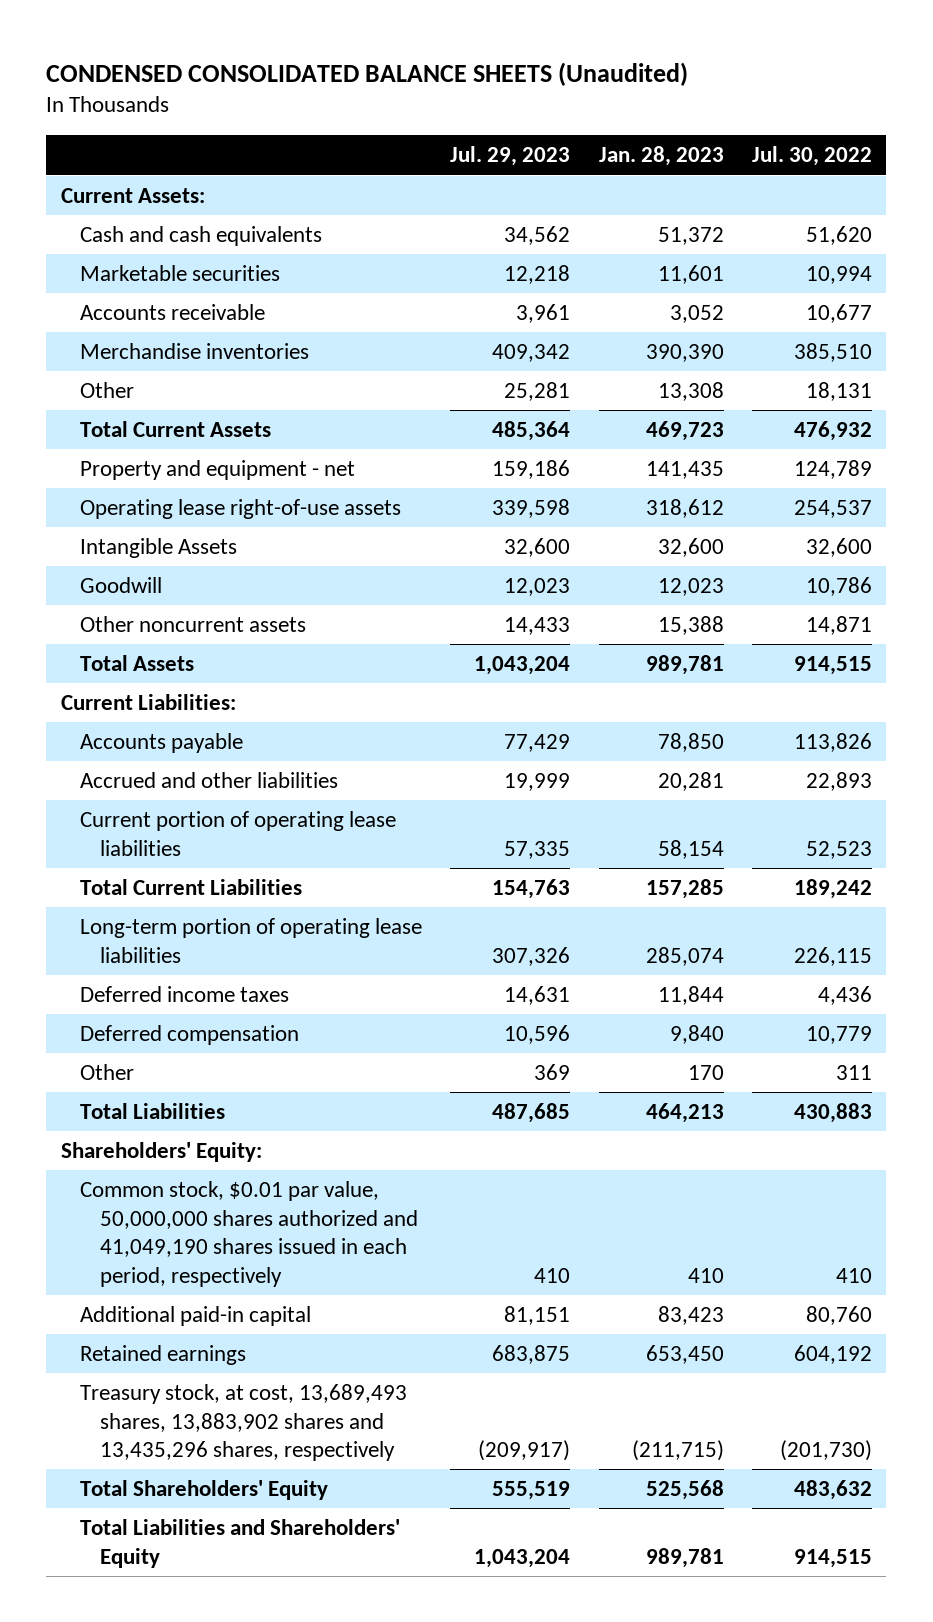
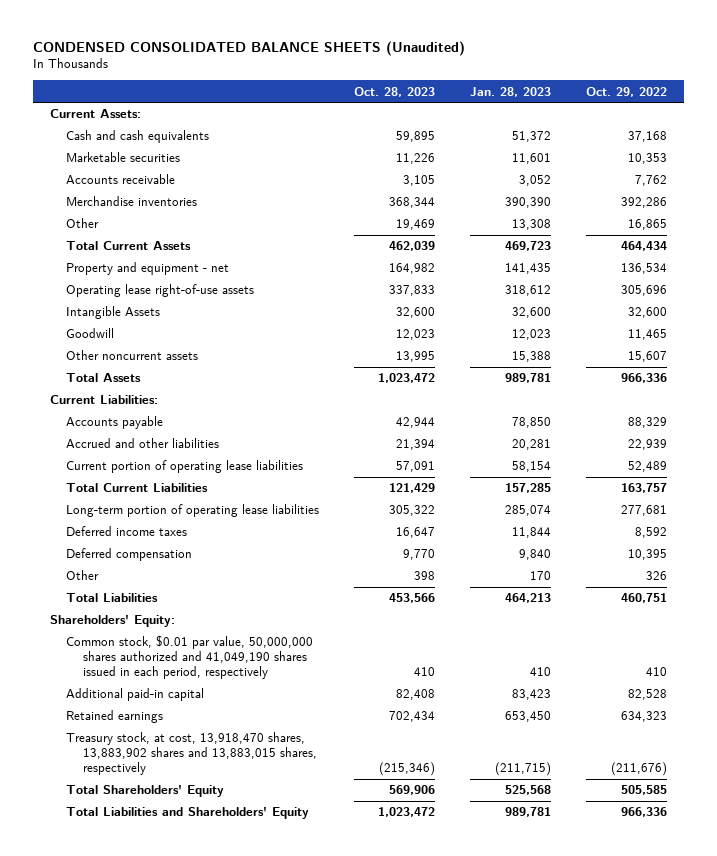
[450,146,571,167] Jul. 29, 2023 -> none
[752,146,873,167] Jul. 30, 2022 -> none
none -> [354,86,436,97] Oct. 28, 2023
none -> [585,86,667,97] Oct. 29, 2022
[80,1384,408,1462] Treasury stock, at cost, 13,689,493 shares, 13,883,902 shares and 13,435,296 shares, respectively -> [66,732,317,775] Treasury stock, at cost, 13,918,470 shares, 13,883,902 shares and 13,883,015 shares, respectively

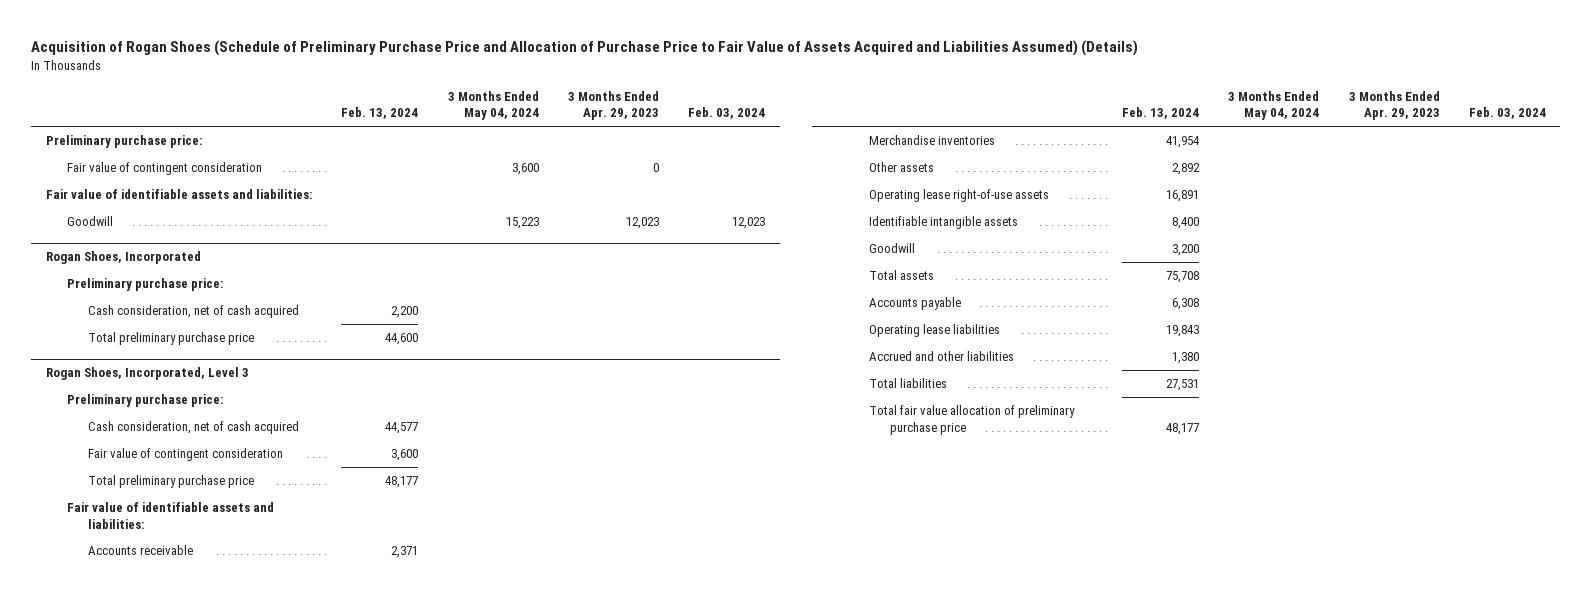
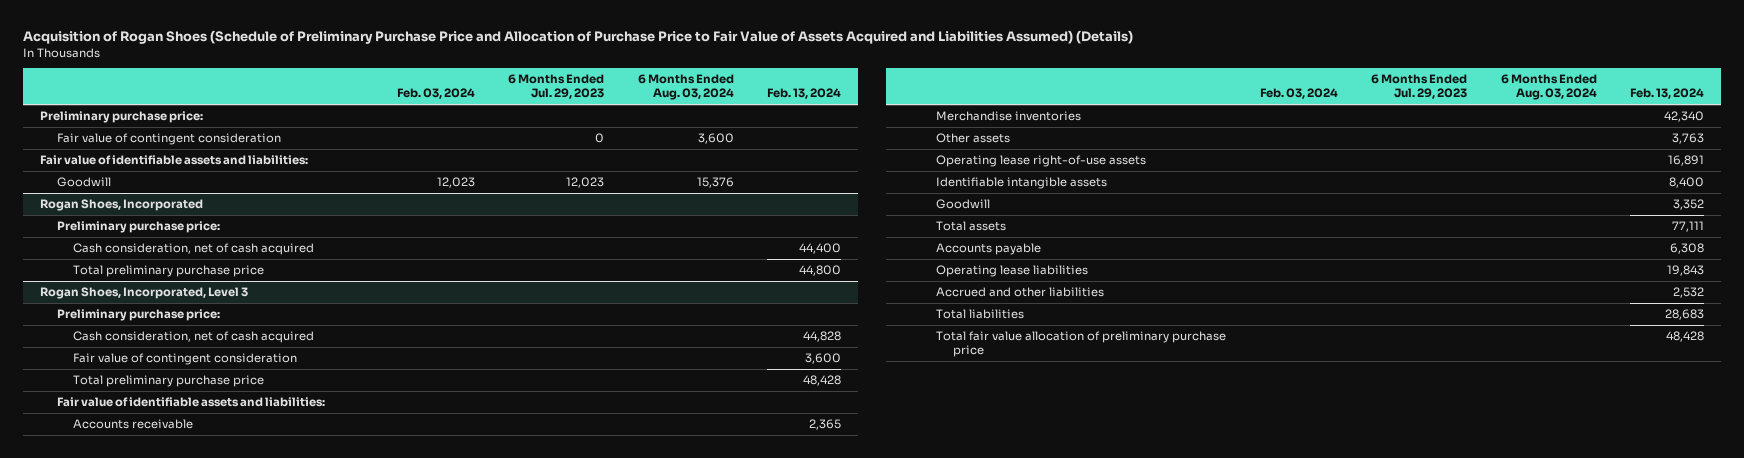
[447,90,539,121] 3 Months Ended May 04, 2024 -> none
[567,90,659,121] 3 Months Ended Apr. 29, 2023 -> none
none -> [508,74,605,100] 6 Months Ended Jul. 29, 2023
none -> [637,74,734,101] 6 Months Ended Aug. 03, 2024
[391,306,419,319] 2,200 -> [799,243,842,255] 44,400
[385,333,419,346] 44,600 -> [799,265,842,277] 44,800
[385,422,419,435] 44,577 -> [803,331,842,343] 44,828
[385,476,419,489] 48,177 -> [803,375,842,387] 48,428
[391,546,419,559] 2,371 -> [809,419,842,431] 2,365
[1166,136,1201,149] 41,954 -> [1664,111,1705,123] 42,340
[1172,163,1201,176] 2,892 -> [1672,133,1705,145] 3,763
[1172,244,1200,257] 3,200 -> [1673,199,1705,211] 3,352
[1166,271,1200,284] 75,708 -> [1672,221,1705,233] 77,111
[1172,352,1200,365] 1,380 -> [1673,287,1705,299] 2,532
[1166,379,1200,392] 27,531 -> [1665,309,1705,321] 28,683
[1166,422,1200,435] 48,177 -> [1666,331,1705,343] 48,428

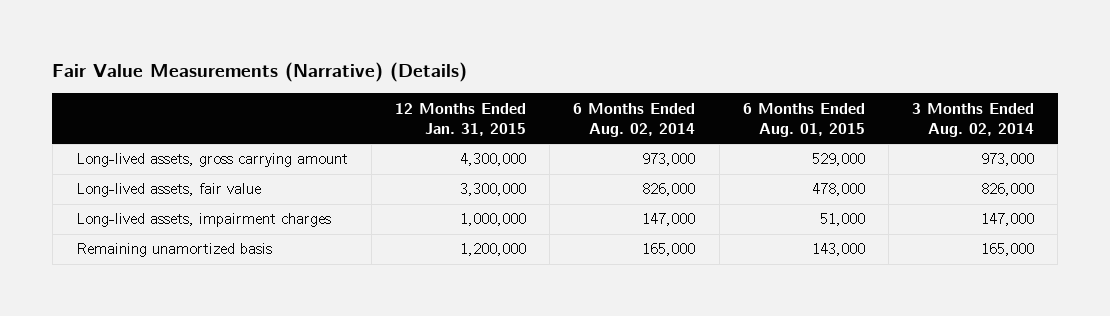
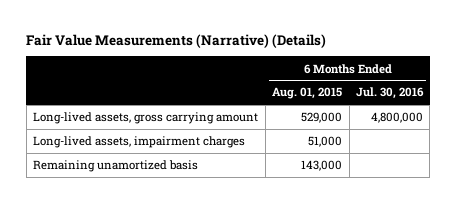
[395,102,527,137] 12 Months Ended Jan. 31, 2015 -> none
[573,102,696,138] 6 Months Ended Aug. 02, 2014 -> none
[912,102,1035,138] 3 Months Ended Aug. 02, 2014 -> none
none -> [355,87,424,100] Jul. 30, 2016
[75,183,261,198] Long-lived assets, fair value -> none

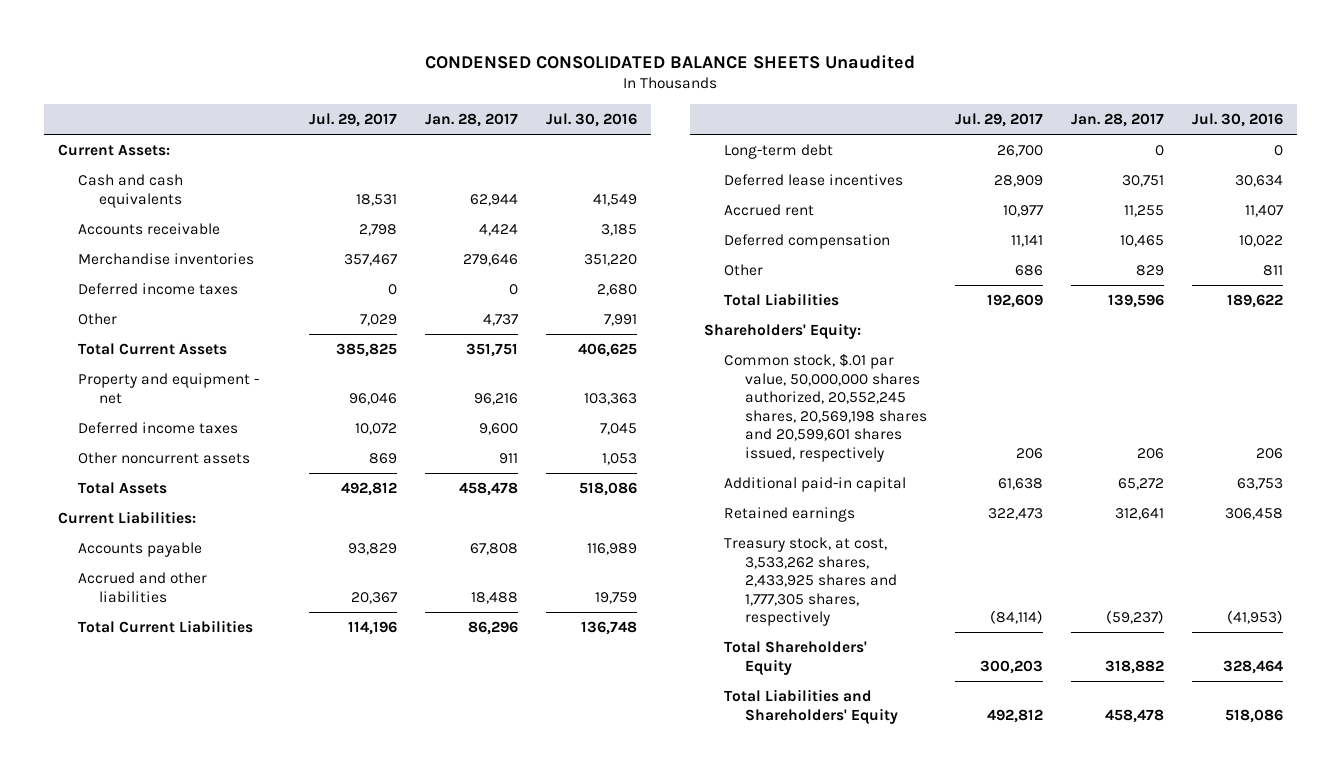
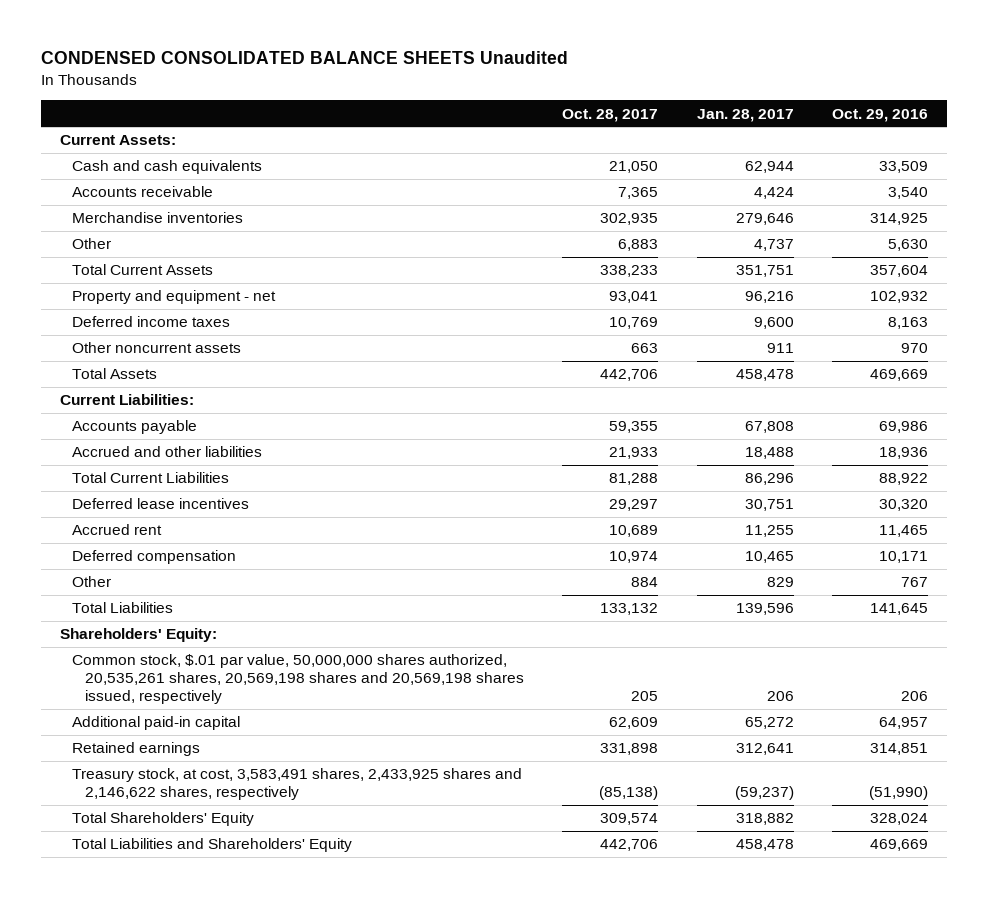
[308,112,397,127] Jul. 29, 2017 -> none
[546,112,638,127] Jul. 30, 2016 -> none
none -> [562,108,659,122] Oct. 28, 2017
none -> [832,108,929,122] Oct. 29, 2016
[78,282,239,295] Deferred income taxes -> none
[724,143,834,159] Long-term debt -> none
[724,352,927,462] Common stock, $.01 par value, 50,000,000 shares authorized, 20,552,245 shares, 20,569,198 shares and 20,599,601 shares issued, respectively -> [72,654,524,705] Common stock, $.01 par value, 50,000,000 shares authorized, 20,535,261 shares, 20,569,198 shares and 20,569,198 shares issued, respectively
[724,536,897,627] Treasury stock, at cost, 3,533,262 shares, 2,433,925 shares and 1,777,305 shares, respectively -> [72,768,523,801] Treasury stock, at cost, 3,583,491 shares, 2,433,925 shares and 2,146,622 shares, respectively

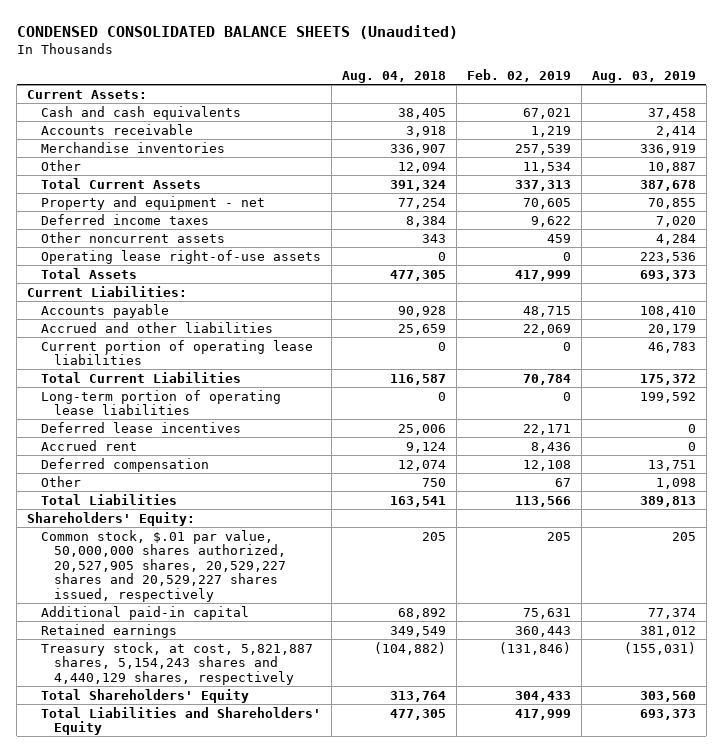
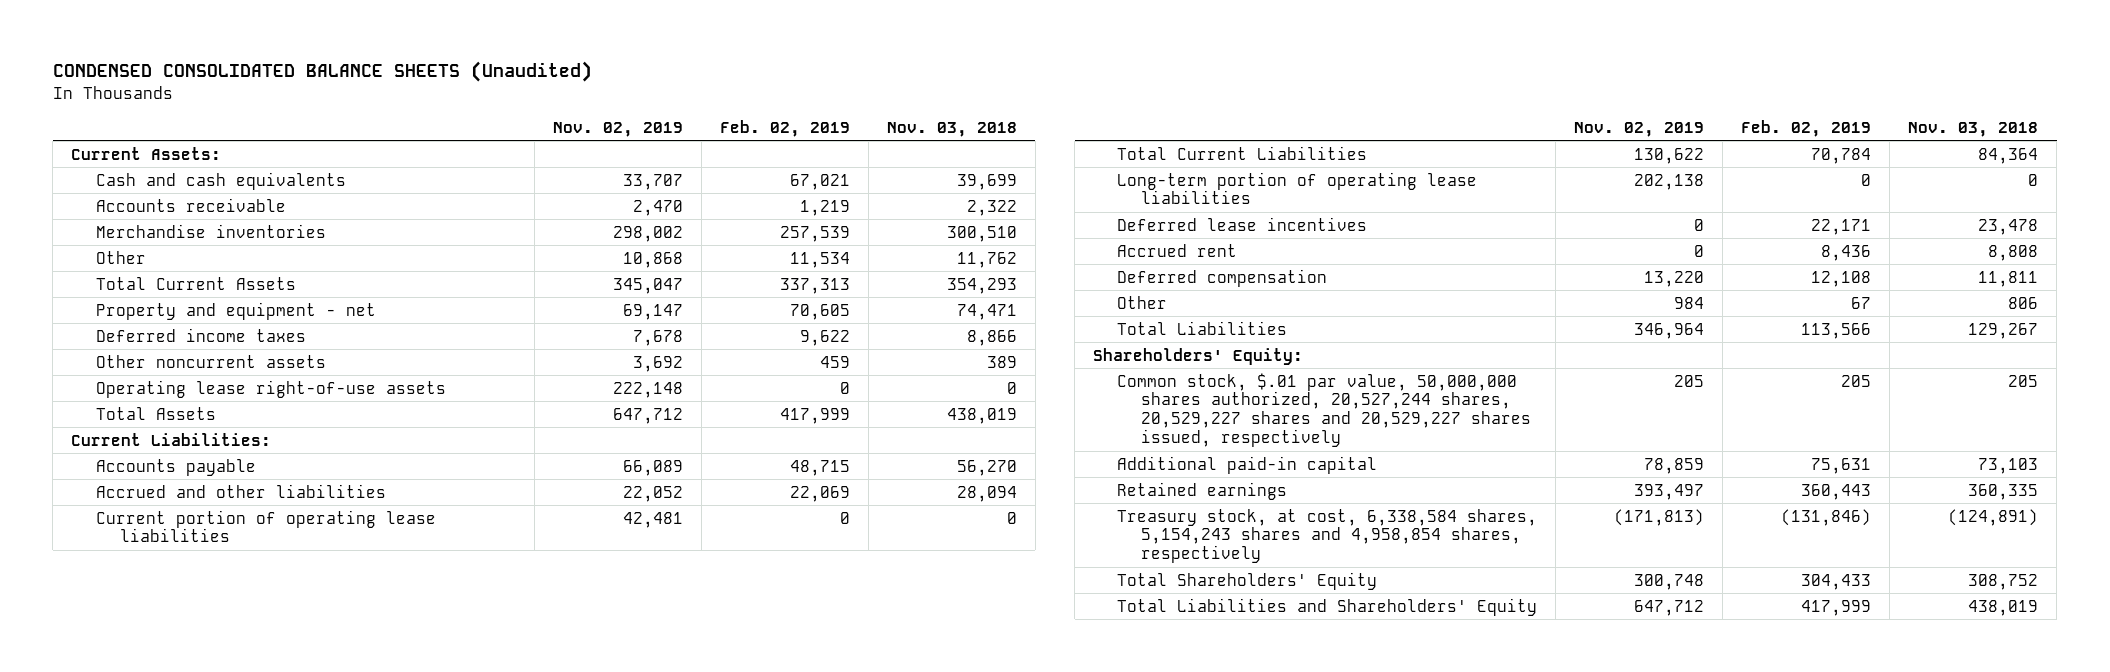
[341,70,446,83] Aug. 04, 2018 -> none
[591,70,696,83] Aug. 03, 2019 -> none
none -> [552,121,683,137] Nov. 02, 2019
none -> [886,121,1017,137] Nov. 03, 2018
[40,529,286,602] Common stock, $.01 par value, 50,000,000 shares authorized, 20,527,905 shares, 20,529,227 shares and 20,529,227 shares issued, respectively -> [1117,372,1532,448] Common stock, $.01 par value, 50,000,000 shares authorized, 20,527,244 shares, 20,529,227 shares and 20,529,227 shares issued, respectively
[40,641,313,685] Treasury stock, at cost, 5,821,887 shares, 5,154,243 shares and 4,440,129 shares, respectively -> [1117,508,1538,564] Treasury stock, at cost, 6,338,584 shares, 5,154,243 shares and 4,958,854 shares, respectively

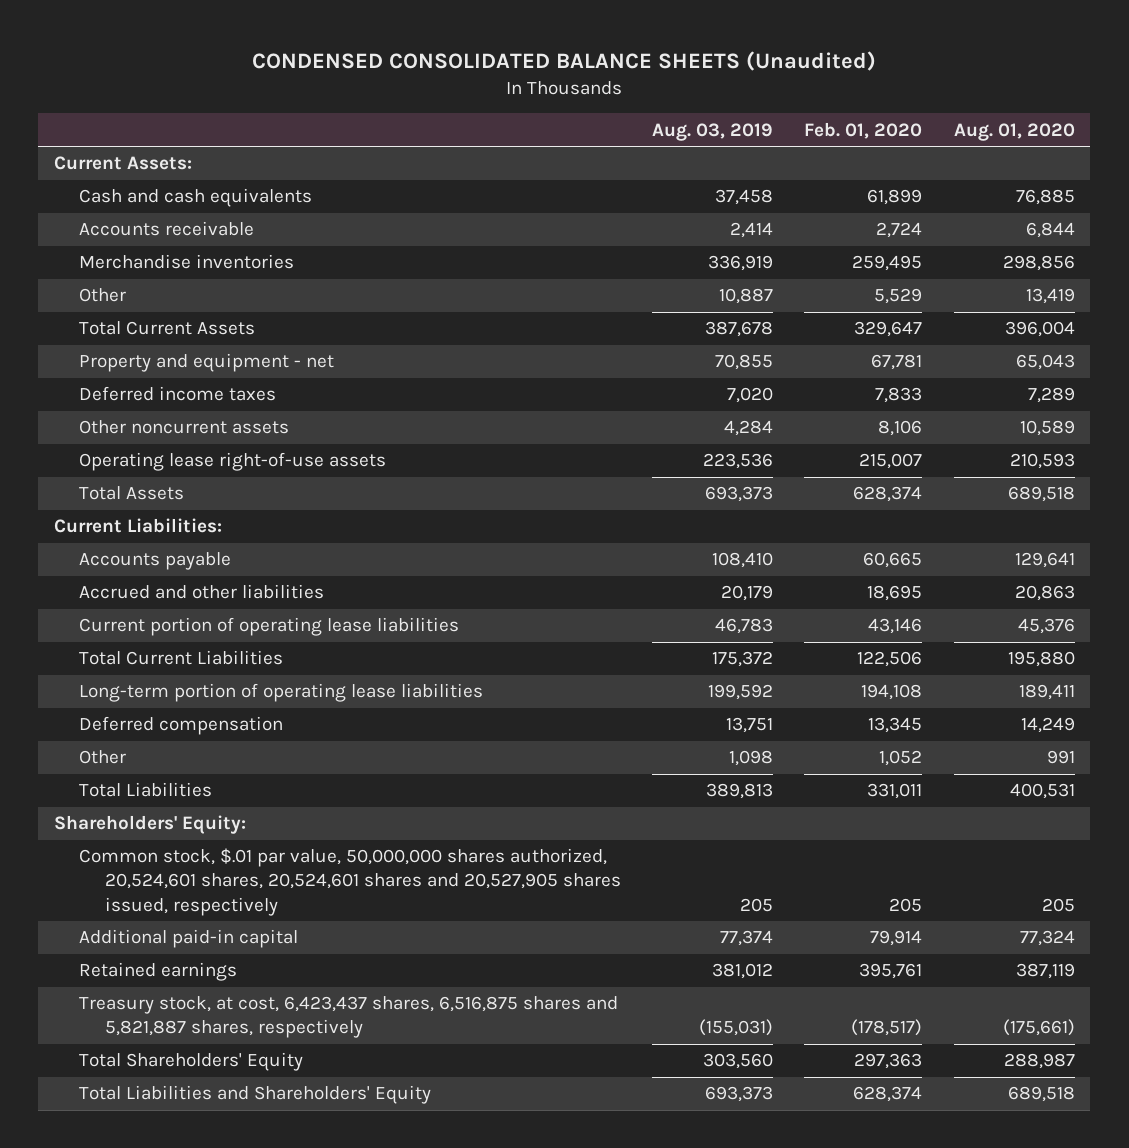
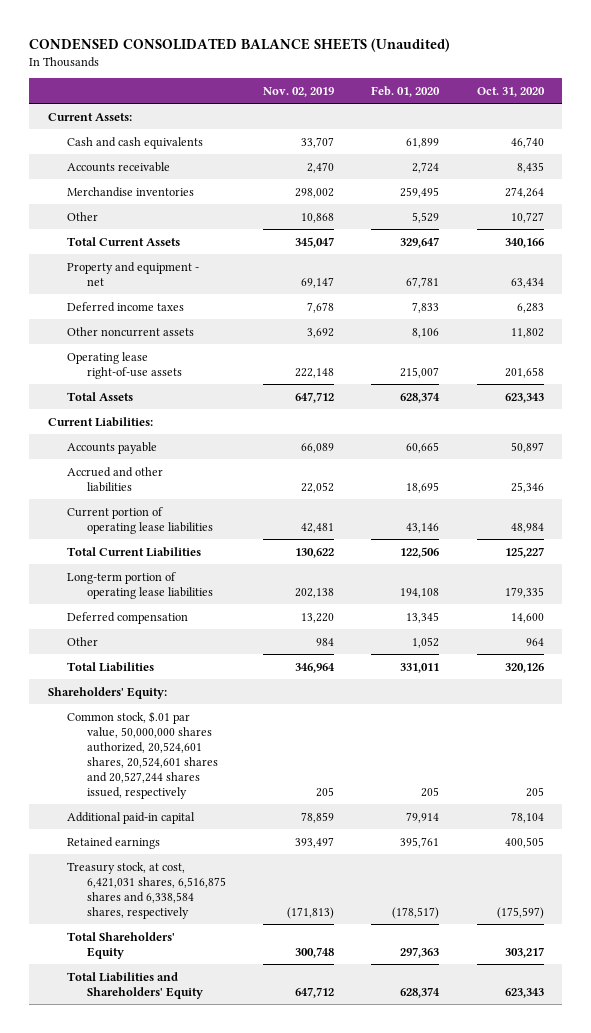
[652,122,774,141] Aug. 03, 2019 -> none
[953,122,1075,141] Aug. 01, 2020 -> none
none -> [262,87,334,98] Nov. 02, 2019
none -> [476,87,545,98] Oct. 31, 2020
[79,848,621,916] Common stock, $.01 par value, 50,000,000 shares authorized, 20,524,601 shares, 20,524,601 shares and 20,527,905 shares issued, respectively -> [67,710,218,799] Common stock, $.01 par value, 50,000,000 shares authorized, 20,524,601 shares, 20,524,601 shares and 20,527,244 shares issued, respectively
[79,996,619,1039] Treasury stock, at cost, 6,423,437 shares, 6,516,875 shares and 5,821,887 shares, respectively -> [67,861,226,919] Treasury stock, at cost, 6,421,031 shares, 6,516,875 shares and 6,338,584 shares, respectively

